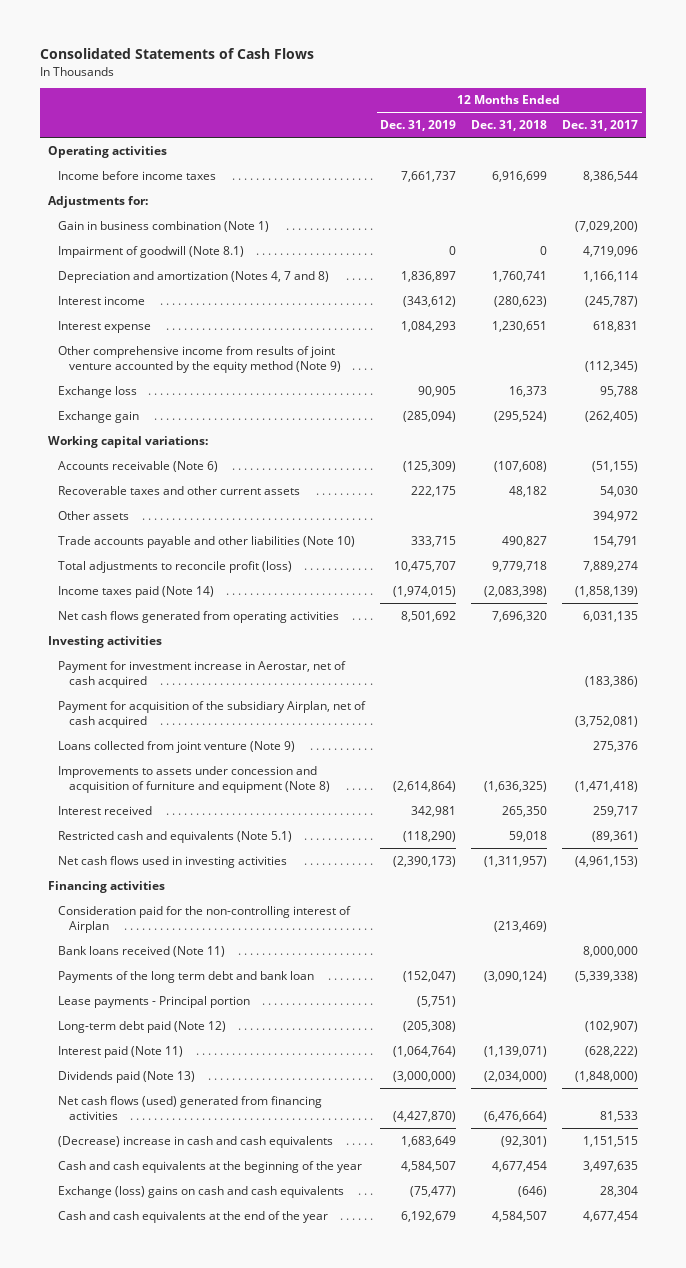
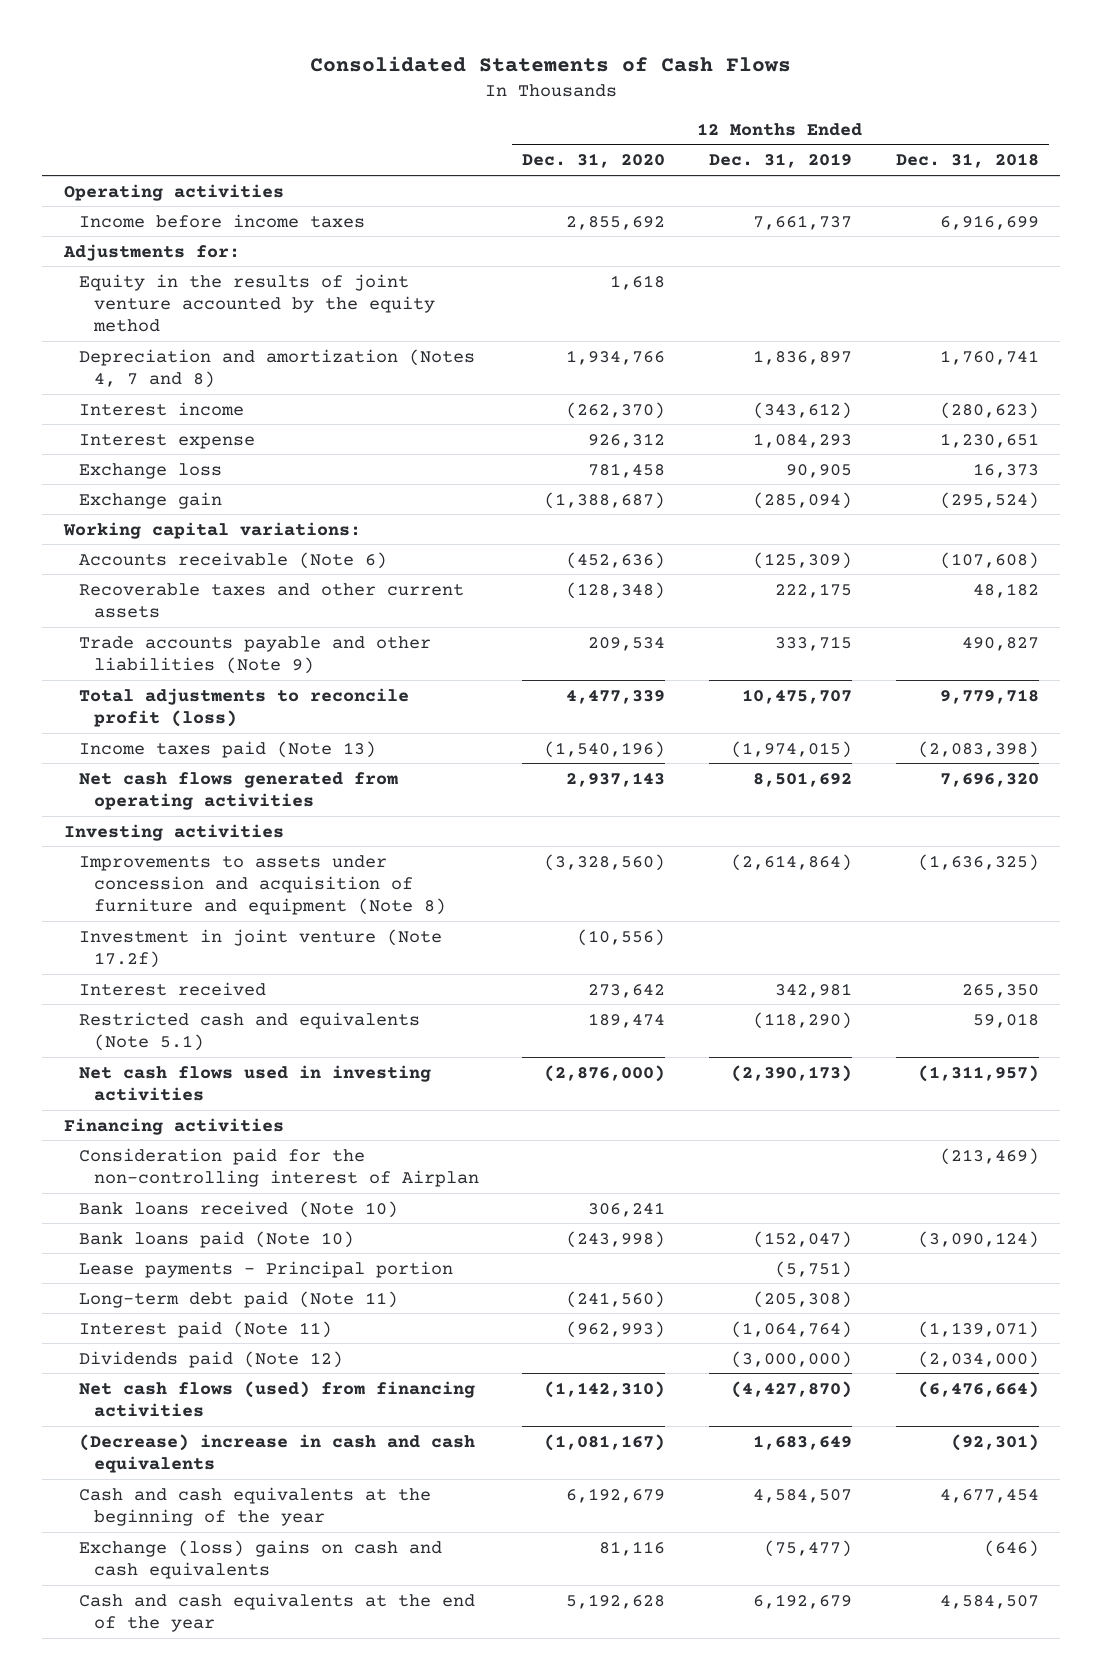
[562,120,639,132] Dec. 31, 2017 -> none
none -> [522,153,666,169] Dec. 31, 2020
[58,220,270,232] Gain in business combination (Note 1) -> none
[58,245,245,258] Impairment of goodwill (Note 8.1) -> none
none -> [78,273,435,333] Equity in the results of joint venture accounted by the equity method
[58,345,341,373] Other comprehensive income from results of joint venture accounted by the equity method (Note 9) -> none
[58,510,130,520] Other assets -> none
[58,535,356,548] Trade accounts payable and other liabilities (Note 10) -> [78,635,431,674] Trade accounts payable and other liabilities (Note 9)
[58,585,215,598] Income taxes paid (Note 14) -> [78,740,376,758] Income taxes paid (Note 13)
[58,660,347,688] Payment for investment increase in Aerostar, net of cash acquired -> none
[58,700,367,728] Payment for acquisition of the subsidiary Airplan, net of cash acquired -> none
[58,740,296,753] Loans collected from joint venture (Note 9) -> none
none -> [78,928,442,968] Investment in joint venture (Note 17.2f)
[58,945,226,957] Bank loans received (Note 11) -> [78,1200,398,1218] Bank loans received (Note 10)
[58,970,315,983] Payments of the long term debt and bank loan -> [78,1230,354,1248] Bank loans paid (Note 10)
[58,1020,227,1033] Long-term debt paid (Note 12) -> [78,1290,398,1308] Long-term debt paid (Note 11)
[58,1070,196,1083] Dividends paid (Note 13) -> [78,1350,343,1368] Dividends paid (Note 12)
[58,1095,323,1120] Net cash flows (used) generated from financing activities -> [78,1380,475,1417] Net cash flows (used) from financing activities

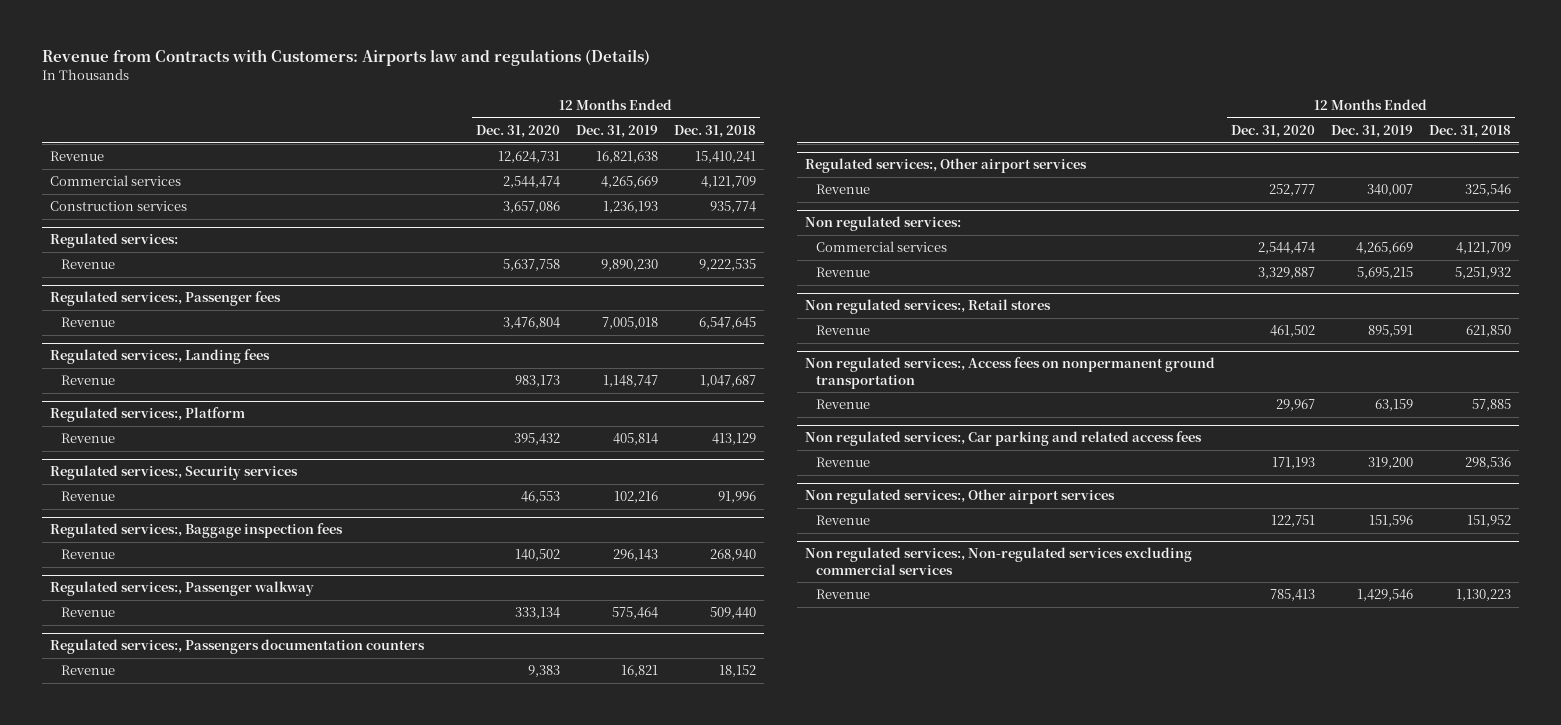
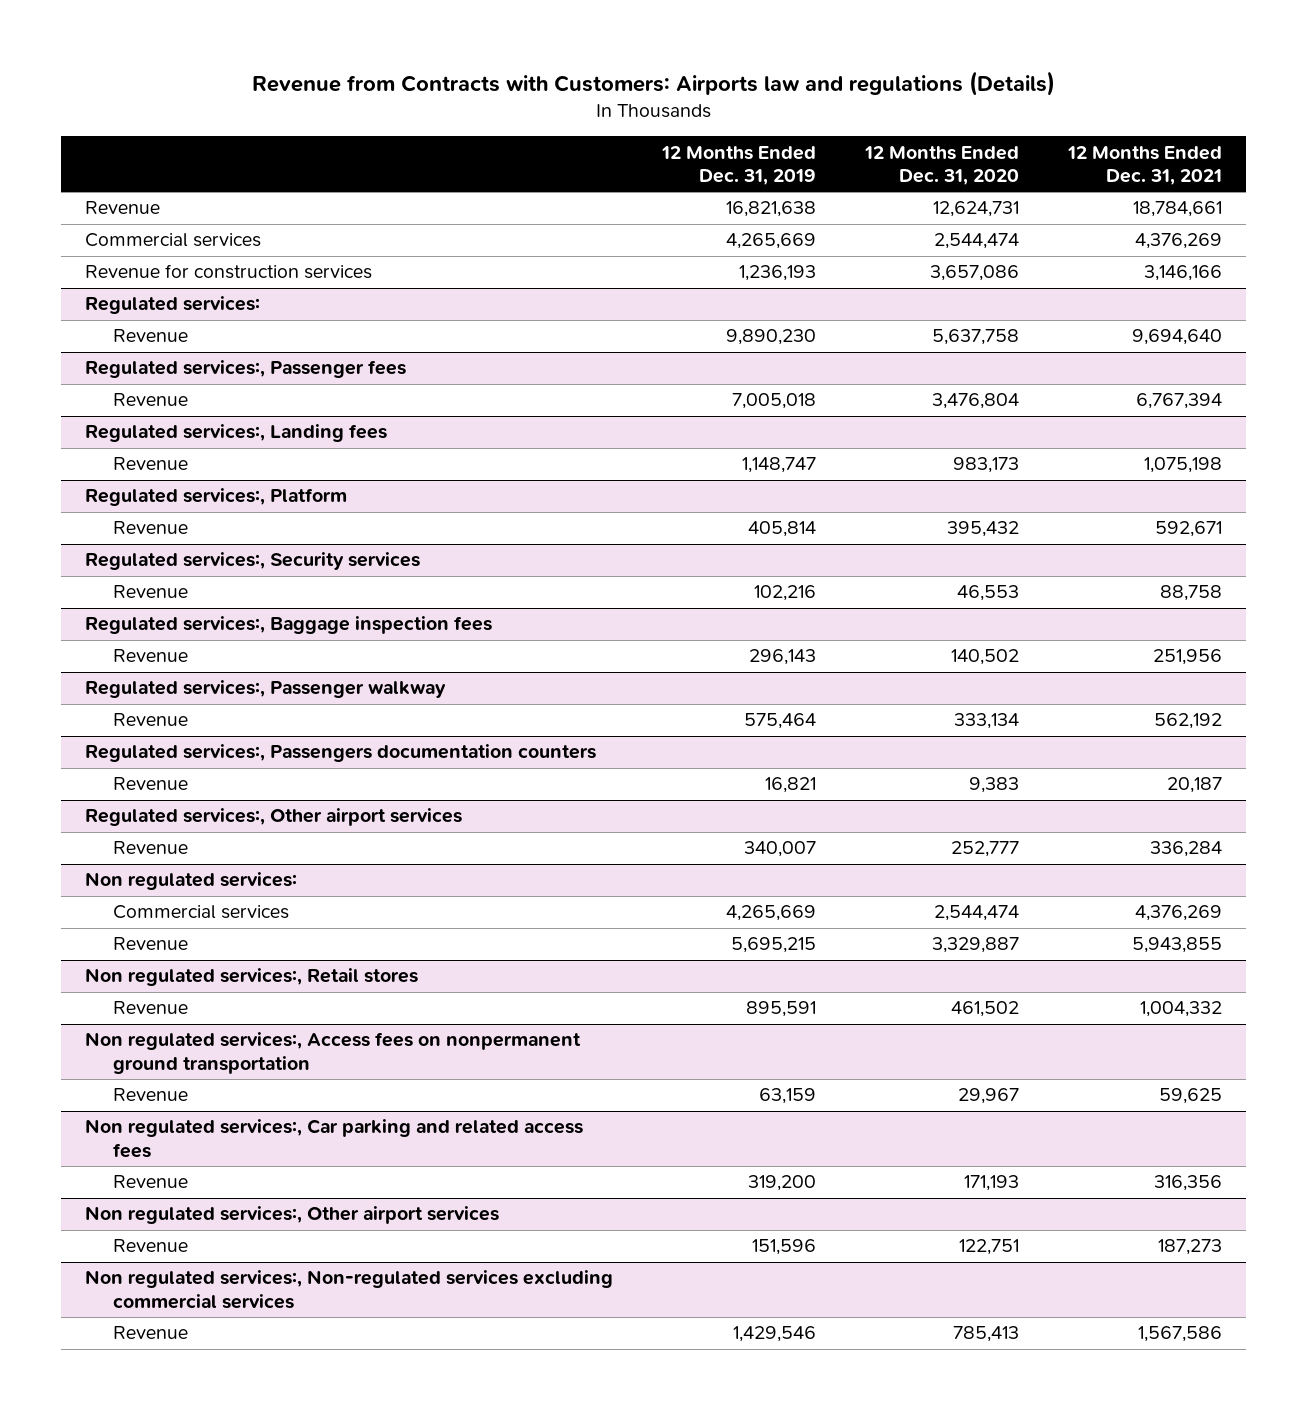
[674,124,757,138] Dec. 31, 2018 -> none
none -> [1067,145,1223,186] 12 Months Ended Dec. 31, 2021
[50,201,188,212] Construction services -> [85,264,373,280] Revenue for construction services

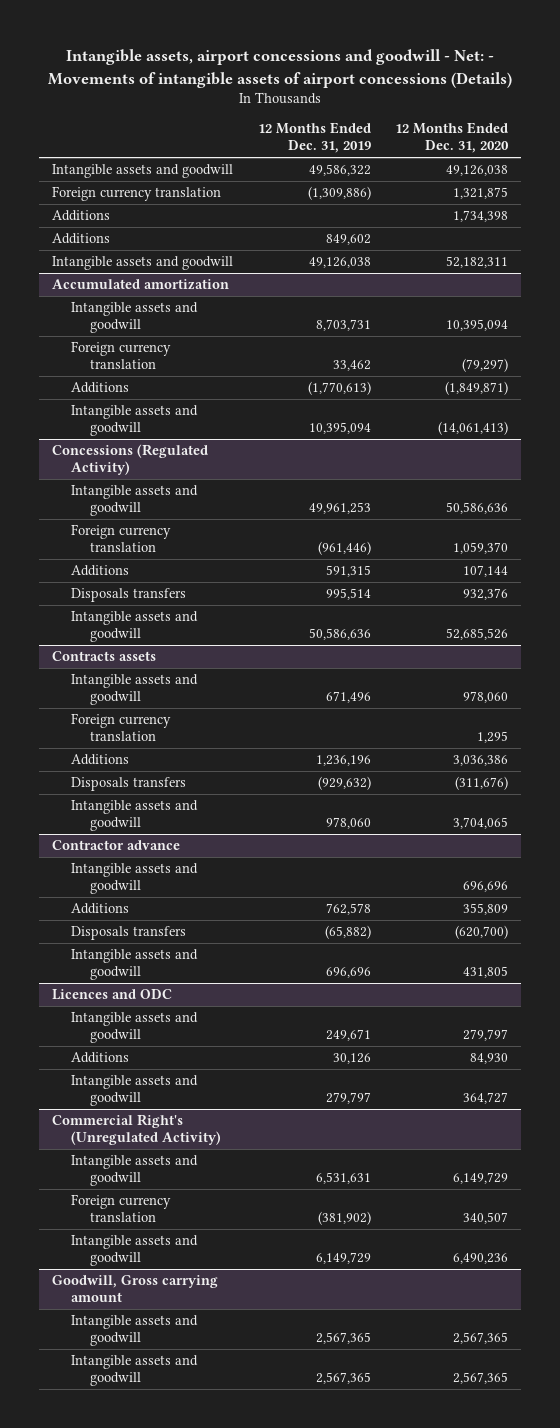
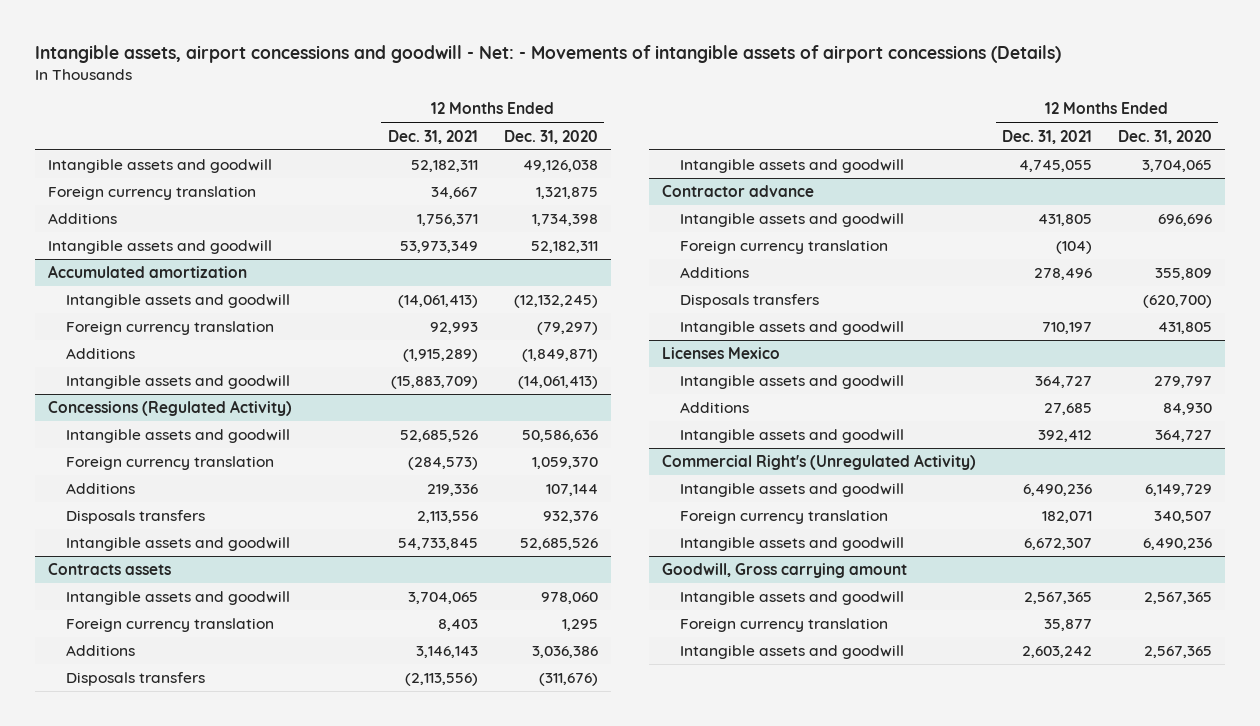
[257,122,371,154] 12 Months Ended Dec. 31, 2019 -> none
none -> [387,129,478,144] Dec. 31, 2021
[51,233,110,245] Additions -> none
[446,319,509,332] 10,395,094 -> [513,295,598,309] (12,132,245)
none -> [680,240,889,255] Foreign currency translation
[51,989,172,1001] Licences and ODC -> [662,347,781,360] Licenses Mexico
none -> [680,618,889,633] Foreign currency translation

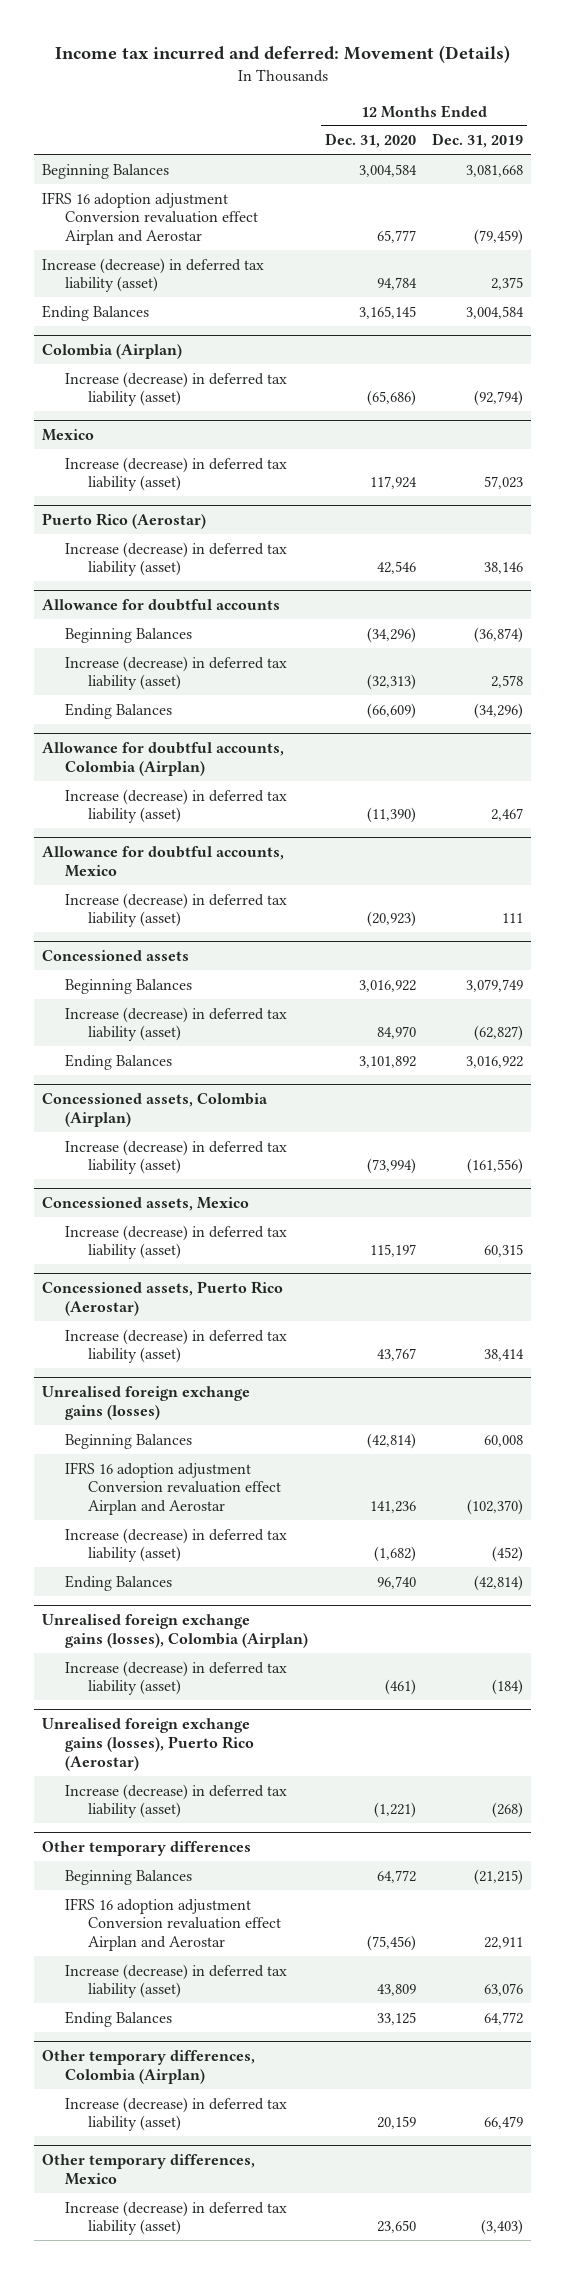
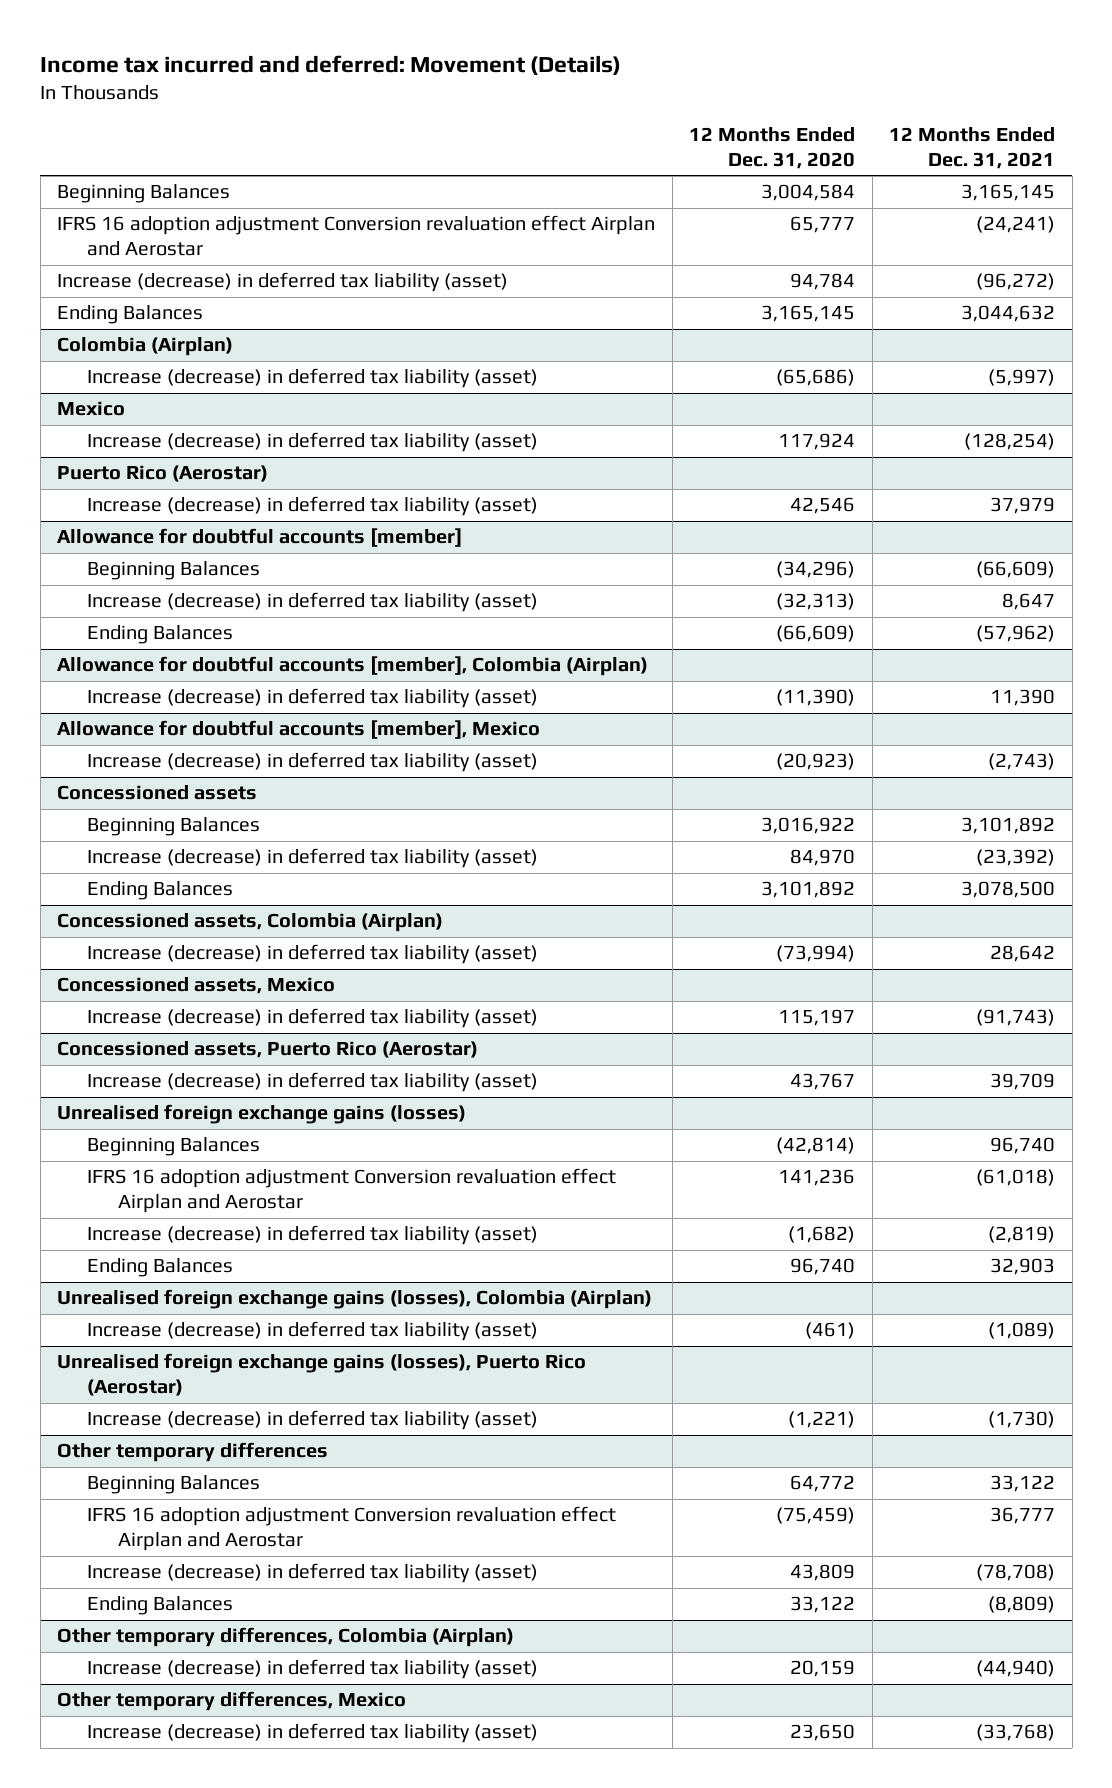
[432,133,524,149] Dec. 31, 2019 -> none
none -> [889,127,1056,170] 12 Months Ended Dec. 31, 2021
[42,598,281,611] Allowance for doubtful accounts -> [57,528,463,548] Allowance for doubtful accounts [member]
[42,741,285,776] Allowance for doubtful accounts, Colombia (Airplan) -> [57,656,649,677] Allowance for doubtful accounts [member], Colombia (Airplan)
[42,845,285,877] Allowance for doubtful accounts, Mexico -> [57,720,541,740] Allowance for doubtful accounts [member], Mexico
[366,1935,416,1952] (75,456) -> [776,1507,856,1525] (75,459)
[376,2011,416,2025] 33,125 -> [790,1596,856,1614] 33,122

